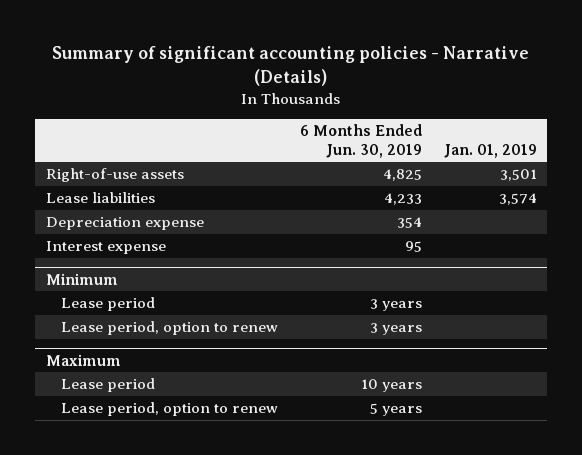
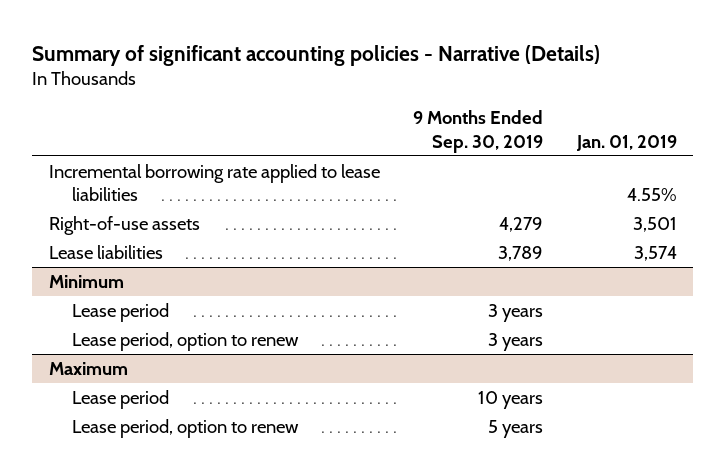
[299,124,422,158] 6 Months Ended Jun. 30, 2019 -> none
none -> [413,110,544,153] 9 Months Ended Sep. 30, 2019
none -> [48,163,380,202] Incremental borrowing rate applied to lease liabilities
[45,217,204,231] Depreciation expense -> none
[45,241,166,255] Interest expense -> none

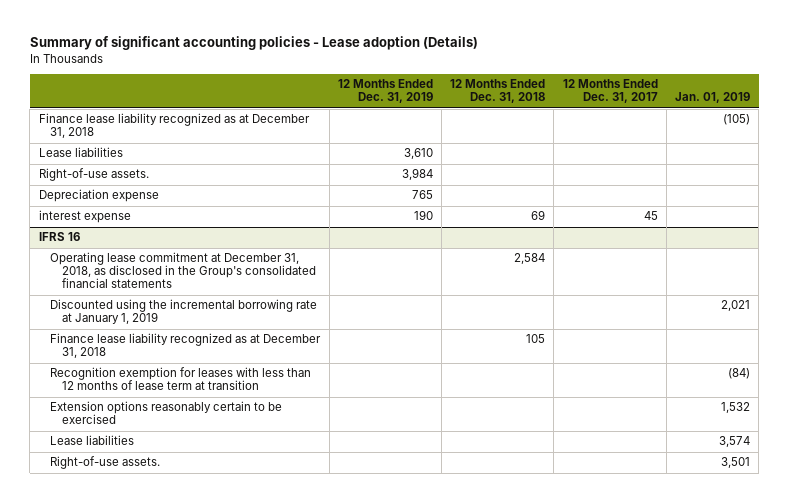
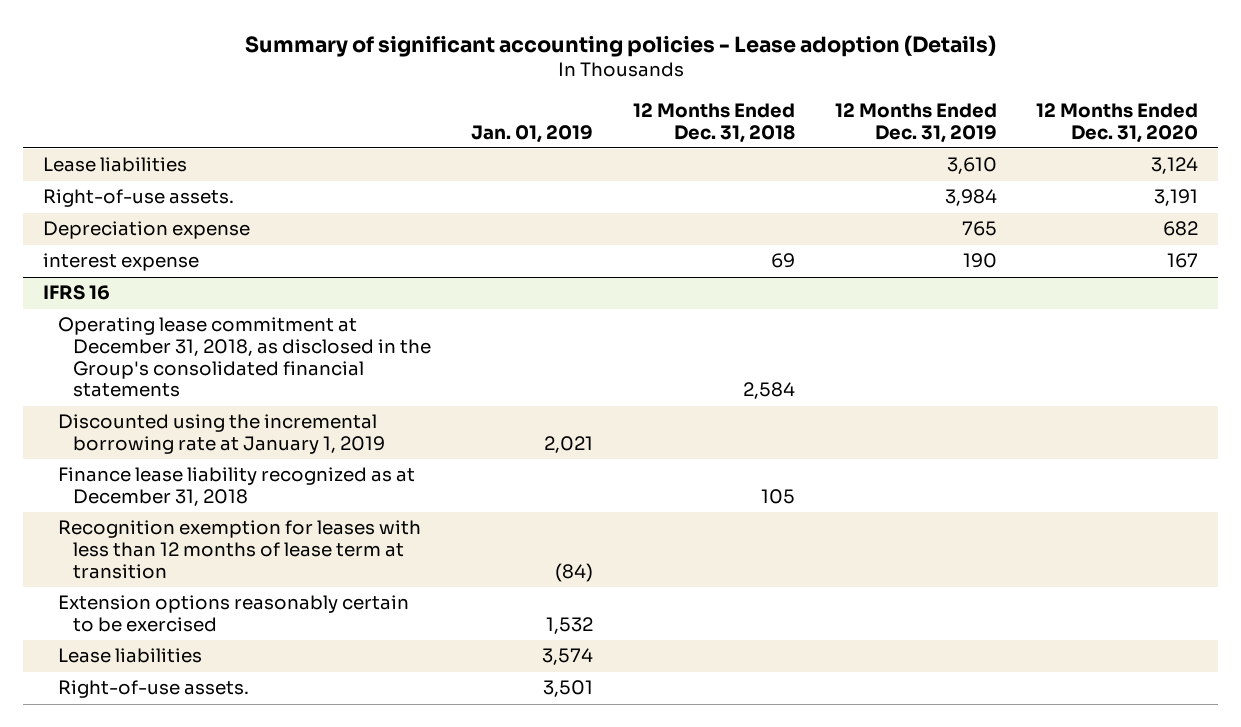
[562,79,658,104] 12 Months Ended Dec. 31, 2017 -> none
none -> [1036,103,1199,143] 12 Months Ended Dec. 31, 2020
[38,113,310,139] Finance lease liability recognized as at December 31, 2018 -> none

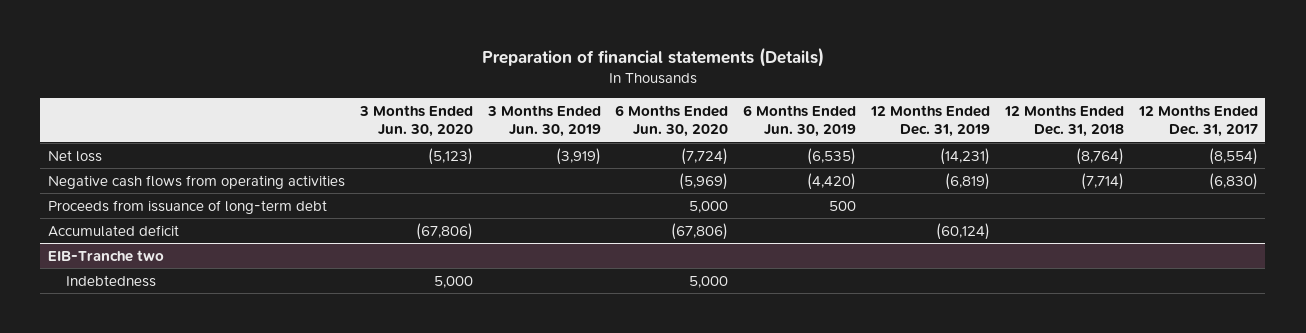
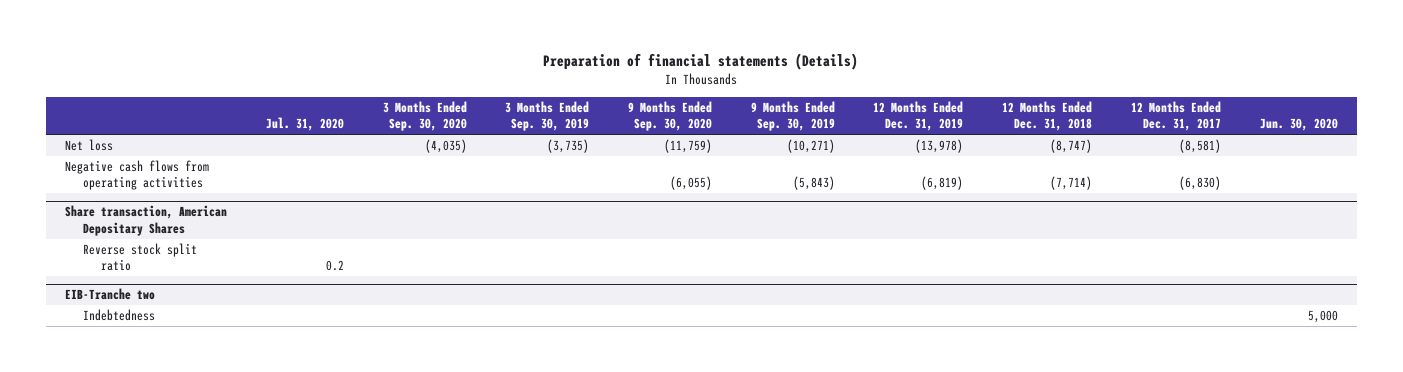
[358,104,473,138] 3 Months Ended Jun. 30, 2020 -> none
[486,104,601,138] 3 Months Ended Jun. 30, 2019 -> none
[615,104,729,138] 6 Months Ended Jun. 30, 2020 -> none
[743,104,857,138] 6 Months Ended Jun. 30, 2019 -> none
none -> [265,117,344,132] Jul. 31, 2020
none -> [382,101,467,132] 3 Months Ended Sep. 30, 2020
none -> [505,101,590,132] 3 Months Ended Sep. 30, 2019
none -> [628,101,713,132] 9 Months Ended Sep. 30, 2020
none -> [750,101,835,132] 9 Months Ended Sep. 30, 2019
none -> [1259,118,1338,132] Jun. 30, 2020
[940,147,991,165] (14,231) -> [915,139,964,154] (13,978)
[1076,147,1125,165] (8,764) -> [1050,139,1093,154] (8,747)
[1208,147,1258,165] (8,554) -> [1178,139,1221,154] (8,581)
[47,199,327,214] Proceeds from issuance of long-term debt -> none
[47,224,179,237] Accumulated deficit -> none
none -> [65,205,228,236] Share transaction, American Depositary Shares
none -> [82,243,197,272] Reverse stock split ratio

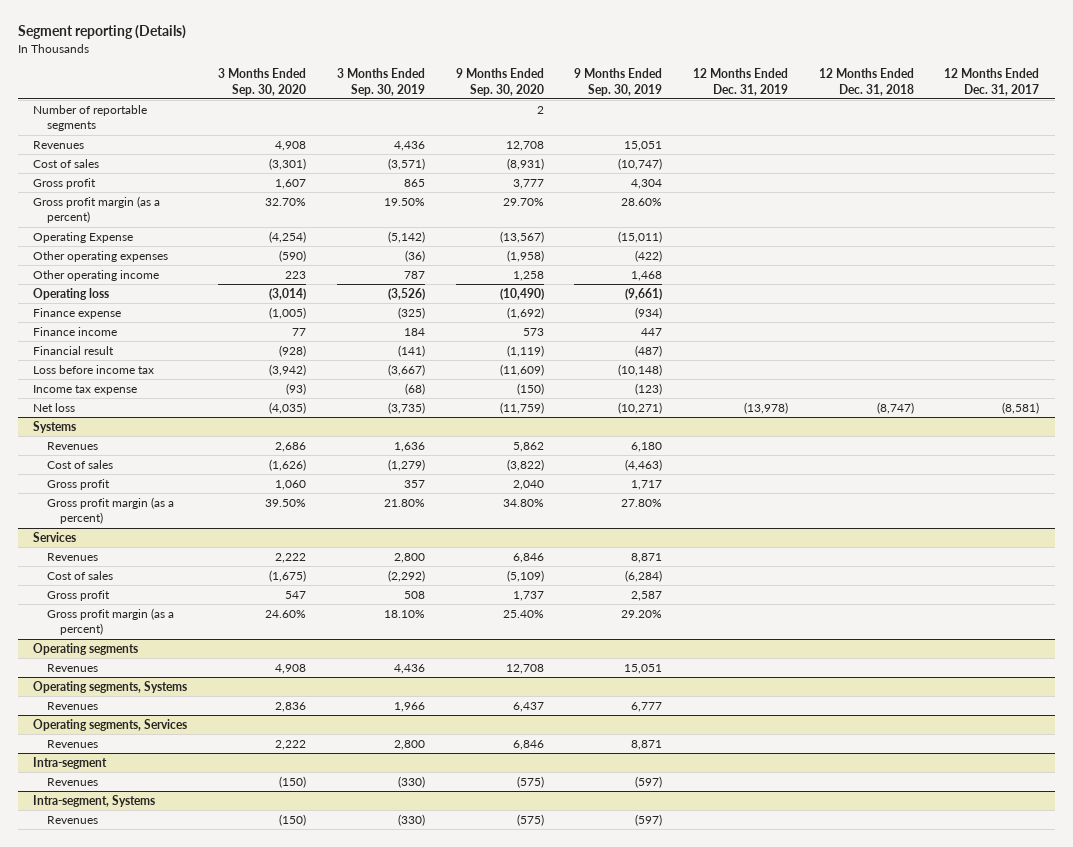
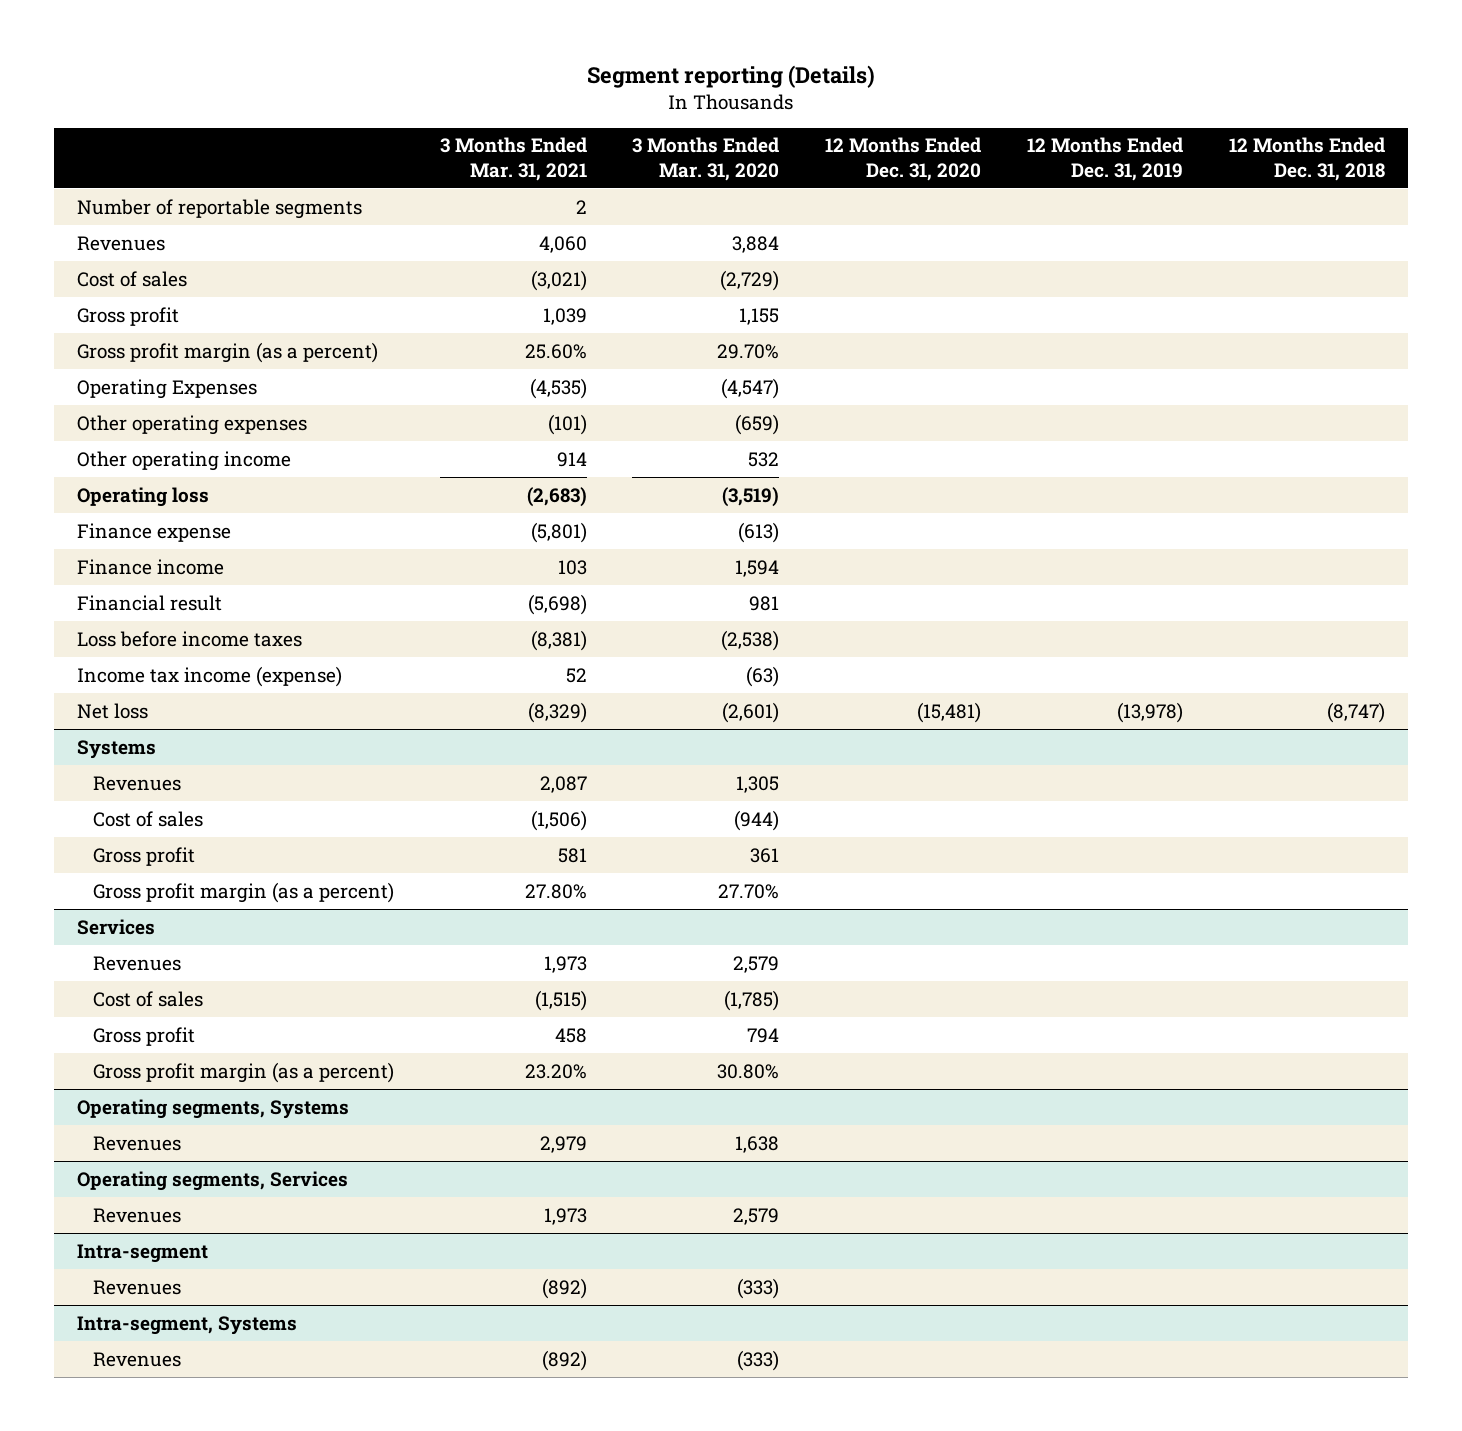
[218,68,307,96] 3 Months Ended Sep. 30, 2020 -> none
[336,68,425,96] 3 Months Ended Sep. 30, 2019 -> none
[455,68,544,96] 9 Months Ended Sep. 30, 2020 -> none
[574,68,663,96] 9 Months Ended Sep. 30, 2019 -> none
[944,68,1040,96] 12 Months Ended Dec. 31, 2017 -> none
none -> [439,137,587,181] 3 Months Ended Mar. 31, 2021
none -> [632,137,780,181] 3 Months Ended Mar. 31, 2020
none -> [825,137,982,181] 12 Months Ended Dec. 31, 2020
[33,231,134,243] Operating Expense -> [76,378,257,399] Operating Expenses
[33,364,155,374] Loss before income tax -> [76,630,302,647] Loss before income taxes
[33,384,138,395] Income tax expense -> [76,665,342,687] Income tax income (expense)
[33,642,139,655] Operating segments -> none
[46,663,98,672] Revenues -> none

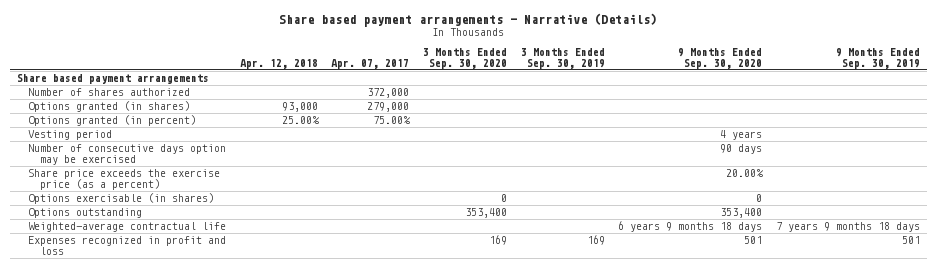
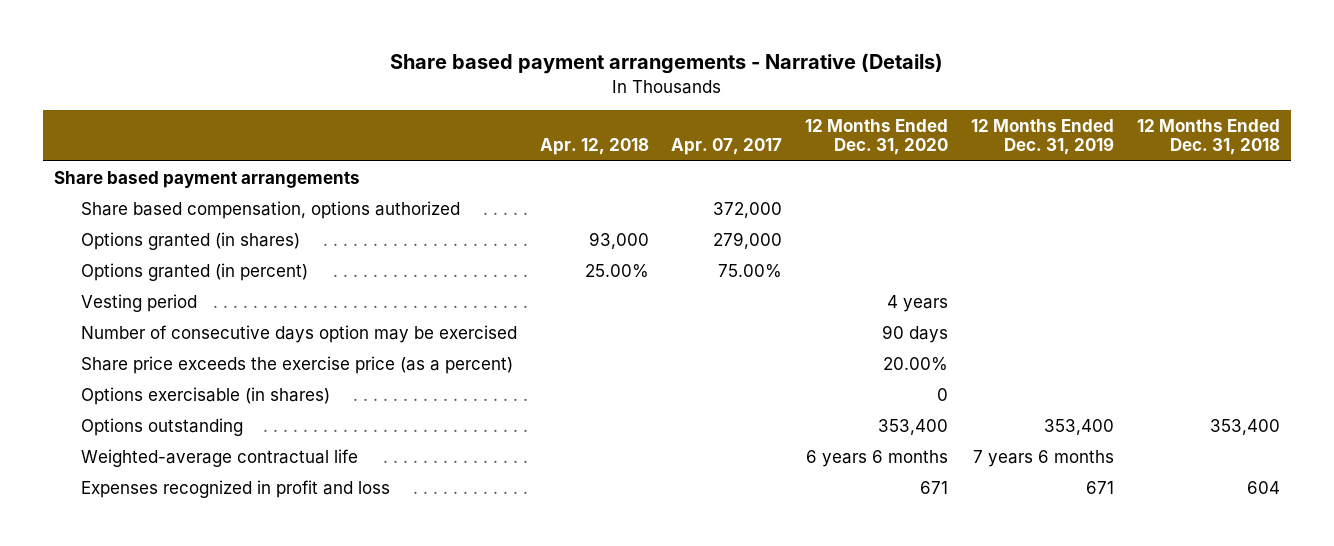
[423,47,508,69] 3 Months Ended Sep. 30, 2020 -> none
[520,47,605,69] 3 Months Ended Sep. 30, 2019 -> none
[678,47,763,69] 9 Months Ended Sep. 30, 2020 -> none
[835,47,920,69] 9 Months Ended Sep. 30, 2019 -> none
none -> [805,118,949,156] 12 Months Ended Dec. 31, 2020
none -> [971,118,1115,156] 12 Months Ended Dec. 31, 2019
none -> [1137,118,1281,156] 12 Months Ended Dec. 31, 2018
[28,87,191,96] Number of shares authorized -> [80,200,460,219] Share based compensation, options authorized

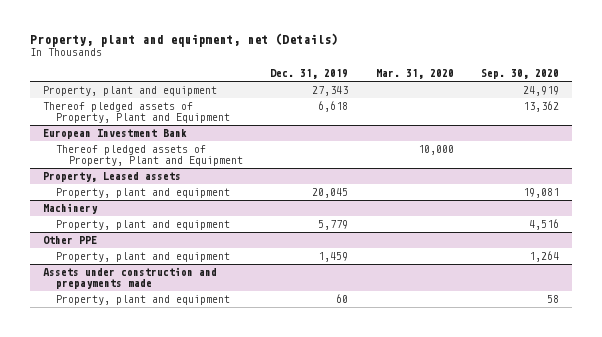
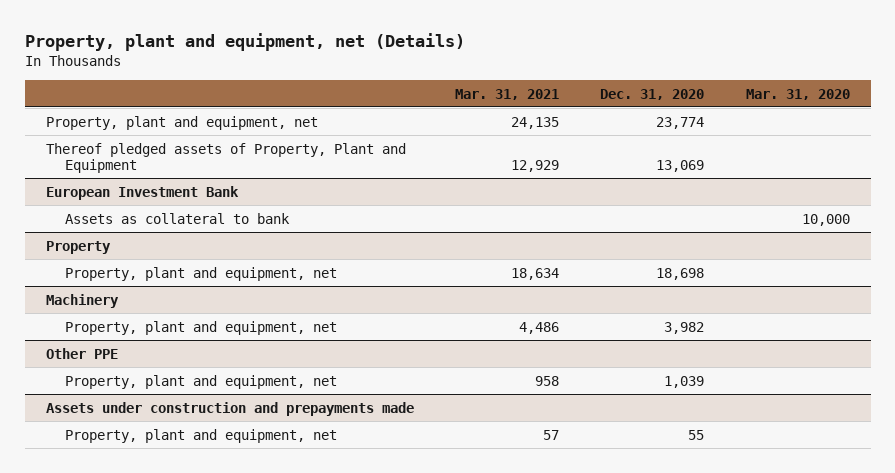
[270,69,349,80] Dec. 31, 2019 -> none
[480,69,559,80] Sep. 30, 2020 -> none
none -> [455,88,560,100] Mar. 31, 2021
none -> [600,88,705,100] Dec. 31, 2020
[43,86,218,97] Property, plant and equipment -> [45,115,318,130] Property, plant and equipment, net
[56,145,244,166] Thereof pledged assets of Property, Plant and Equipment -> none
none -> [65,212,291,224] Assets as collateral to bank
[43,172,182,183] Property, Leased assets -> [45,240,111,254] Property
[56,188,231,199] Property, plant and equipment -> [65,266,338,281] Property, plant and equipment, net
[56,220,231,231] Property, plant and equipment -> [65,320,338,335] Property, plant and equipment, net
[56,252,231,263] Property, plant and equipment -> [65,374,338,389] Property, plant and equipment, net
[56,295,231,306] Property, plant and equipment -> [65,428,338,443] Property, plant and equipment, net

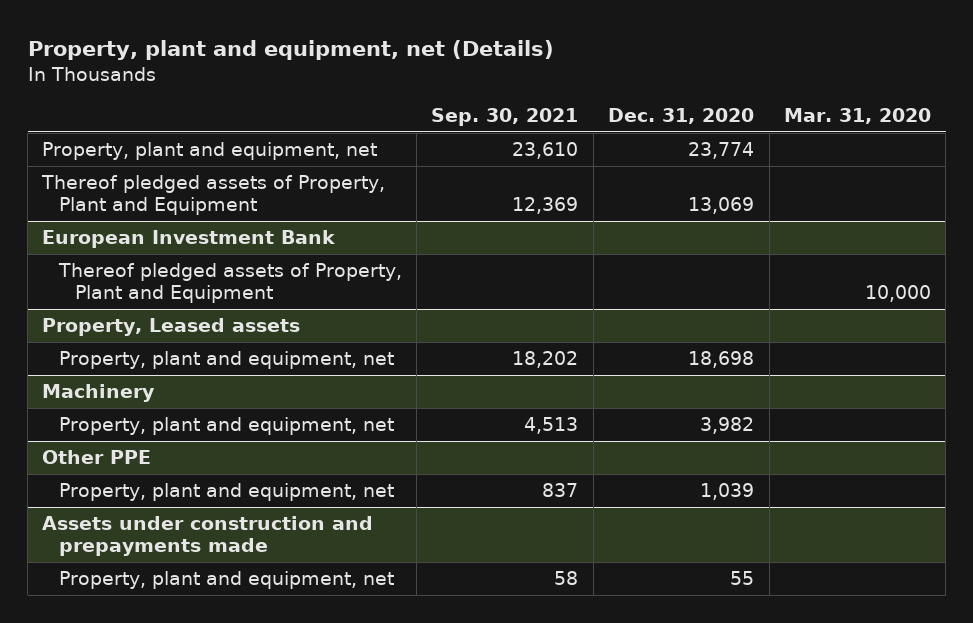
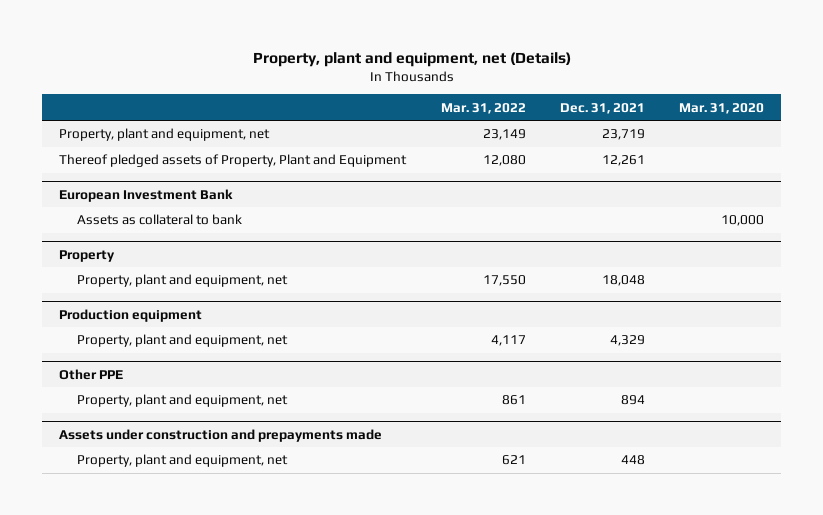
[431,108,579,127] Sep. 30, 2021 -> none
[608,108,755,125] Dec. 31, 2020 -> none
none -> [440,102,526,114] Mar. 31, 2022
none -> [559,102,645,114] Dec. 31, 2021
[57,263,402,304] Thereof pledged assets of Property, Plant and Equipment -> none
none -> [76,214,242,226] Assets as collateral to bank
[42,318,301,337] Property, Leased assets -> [59,249,116,262] Property
[42,384,156,403] Machinery -> [59,308,203,322] Production equipment

